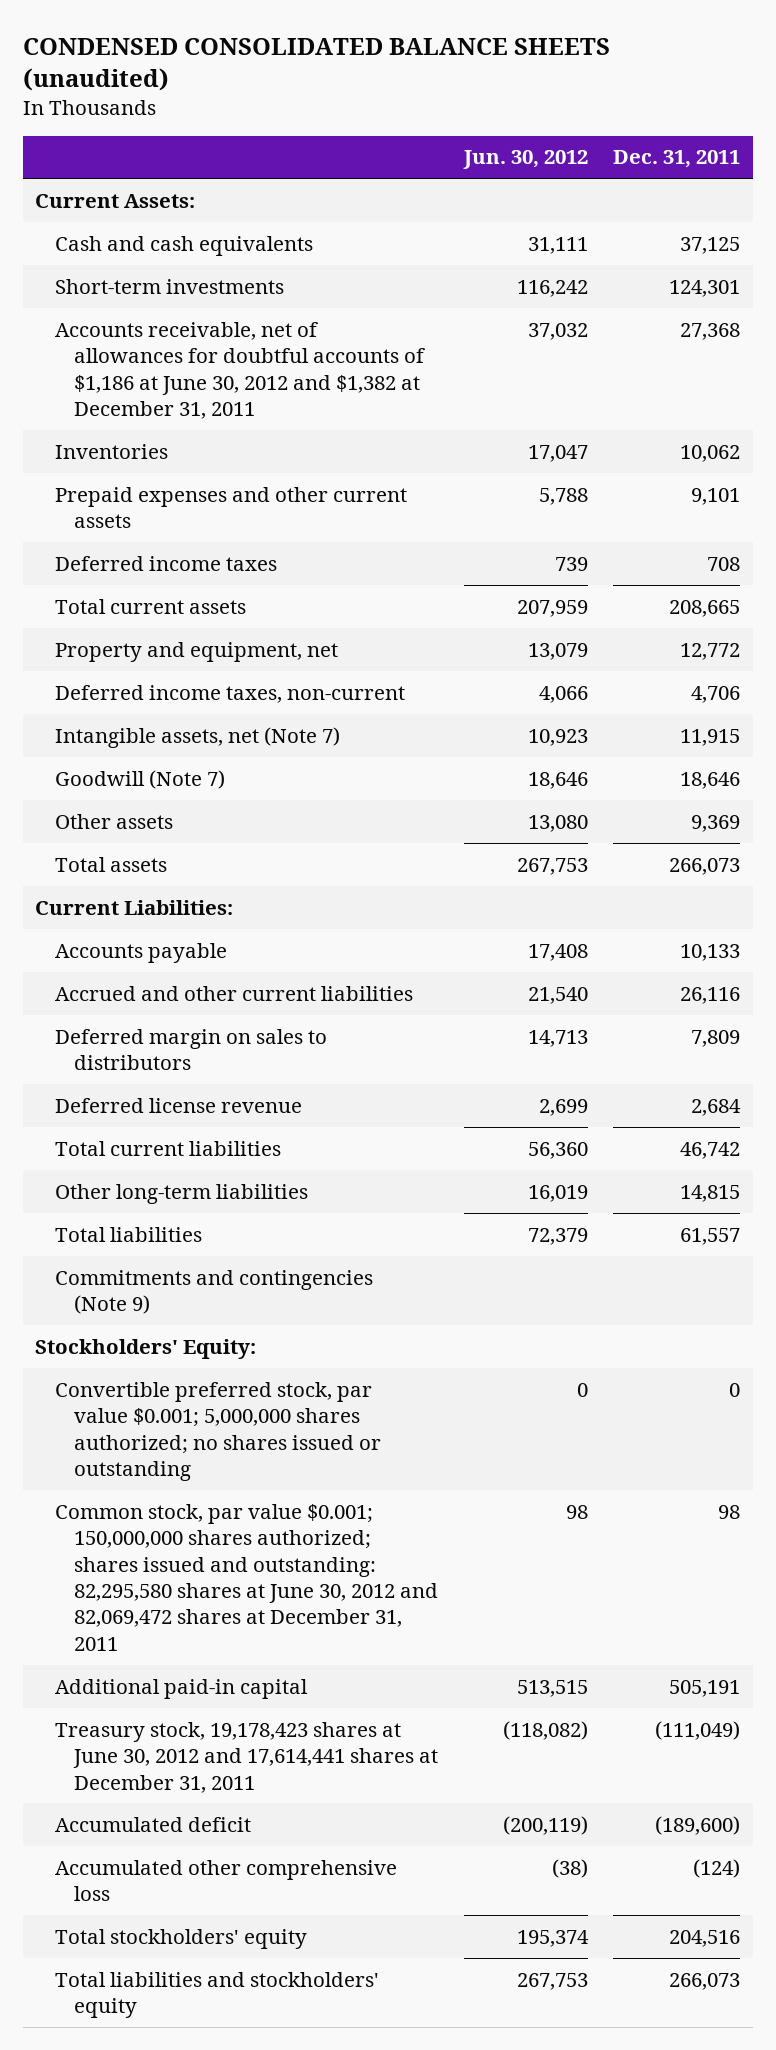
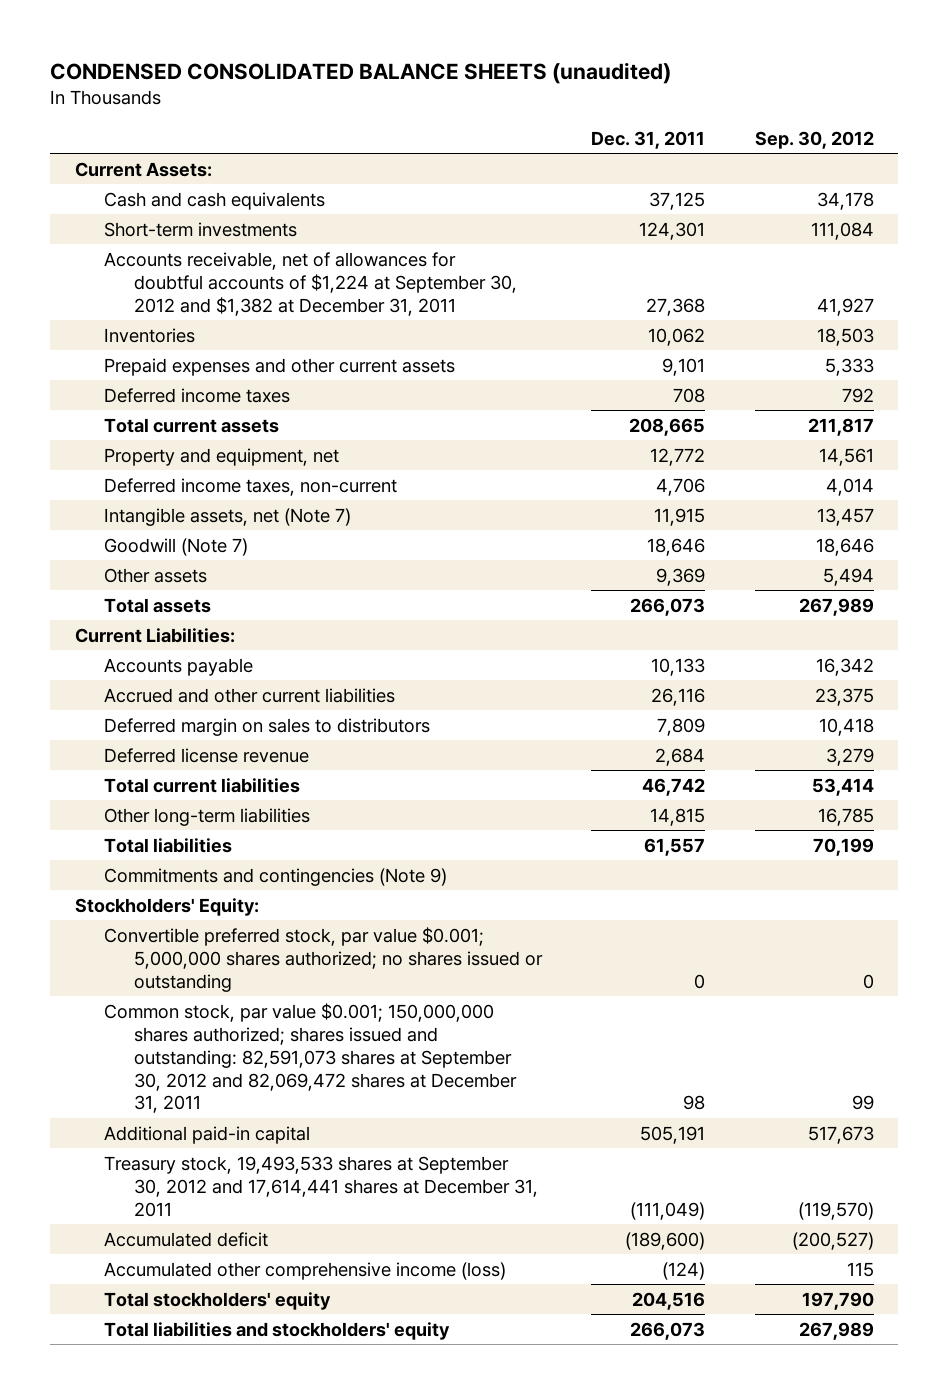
[462,150,588,170] Jun. 30, 2012 -> none
none -> [754,130,874,149] Sep. 30, 2012
[54,321,426,420] Accounts receivable, net of allowances for doubtful accounts of $1,186 at June 30, 2012 and $1,382 at December 31, 2011 -> [104,251,518,316] Accounts receivable, net of allowances for doubtful accounts of $1,224 at September 30, 2012 and $1,382 at December 31, 2011
[54,1503,439,1651] Common stock, par value $0.001; 150,000,000 shares authorized; shares issued and outstanding: 82,295,580 shares at June 30, 2012 and 82,069,472 shares at December 31, 2011 -> [104,1002,518,1114] Common stock, par value $0.001; 150,000,000 shares authorized; shares issued and outstanding: 82,591,073 shares at September 30, 2012 and 82,069,472 shares at December 31, 2011
[54,1721,439,1793] Treasury stock, 19,178,423 shares at June 30, 2012 and 17,614,441 shares at December 31, 2011 -> [104,1155,539,1217] Treasury stock, 19,493,533 shares at September 30, 2012 and 17,614,441 shares at December 31, 2011
[54,1859,397,1902] Accumulated other comprehensive loss -> [104,1261,507,1280] Accumulated other comprehensive income (loss)

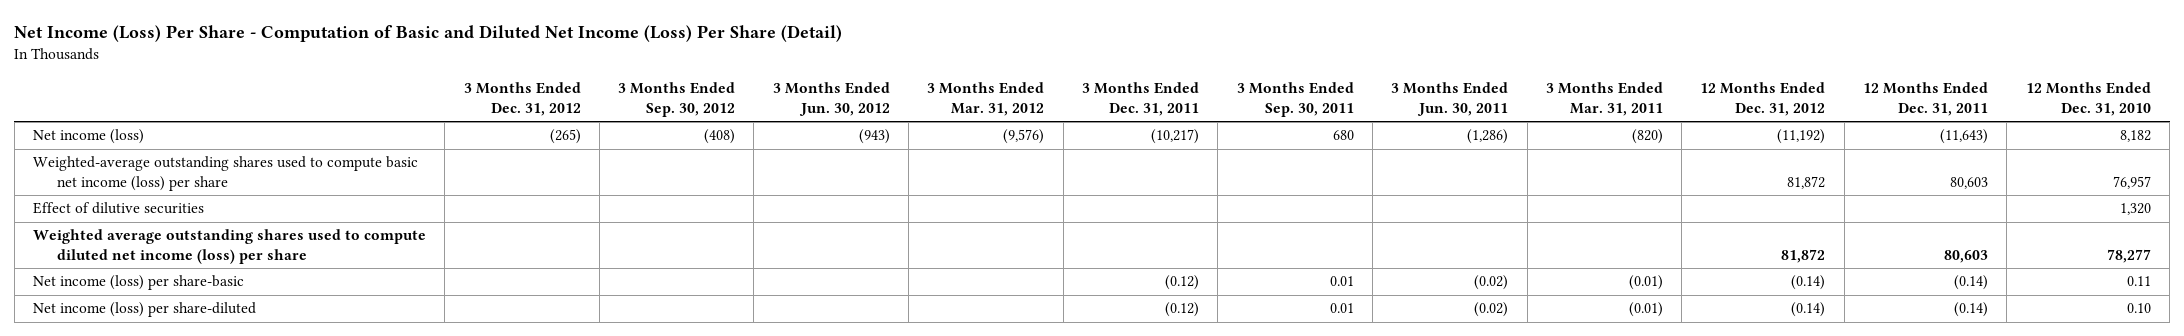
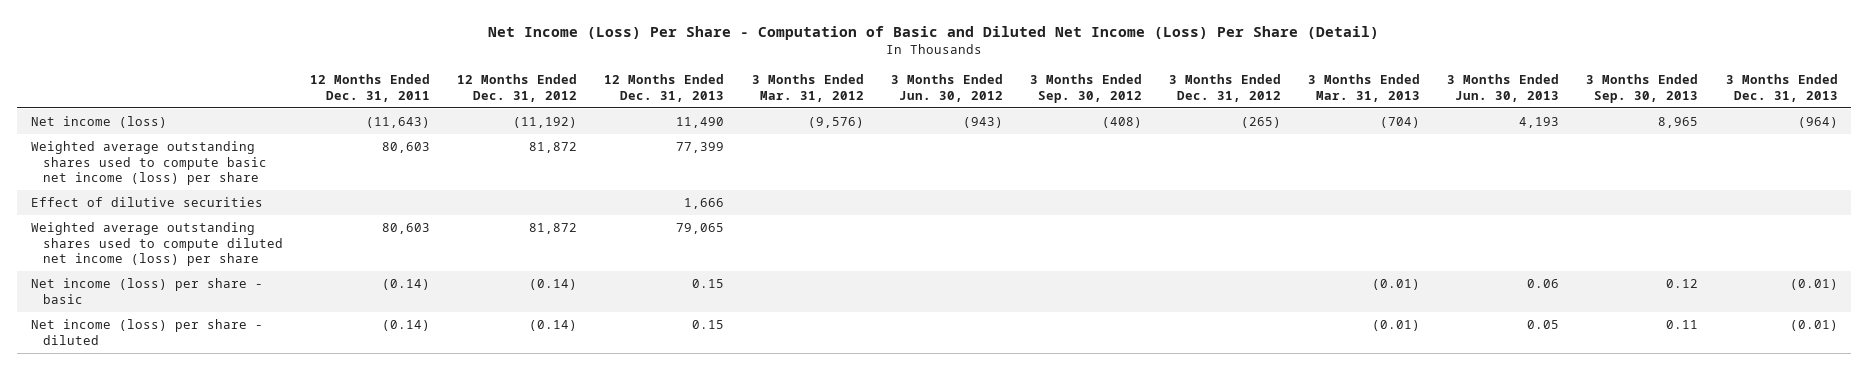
[1081,82,1199,116] 3 Months Ended Dec. 31, 2011 -> none
[1236,82,1354,117] 3 Months Ended Sep. 30, 2011 -> none
[1391,82,1509,116] 3 Months Ended Jun. 30, 2011 -> none
[1545,82,1663,116] 3 Months Ended Mar. 31, 2011 -> none
[2025,82,2151,116] 12 Months Ended Dec. 31, 2010 -> none
none -> [604,73,725,102] 12 Months Ended Dec. 31, 2013
none -> [1308,73,1421,102] 3 Months Ended Mar. 31, 2013
none -> [1447,73,1560,102] 3 Months Ended Jun. 30, 2013
none -> [1586,73,1699,103] 3 Months Ended Sep. 30, 2013
none -> [1725,73,1838,102] 3 Months Ended Dec. 31, 2013
[32,156,418,192] Weighted-average outstanding shares used to compute basic net income (loss) per share -> [31,141,268,186] Weighted average outstanding shares used to compute basic net income (loss) per share
[32,275,244,291] Net income (loss) per share-basic -> [31,278,264,304] Net income (loss) per share - basic
[32,302,256,318] Net income (loss) per share-diluted -> [31,319,264,345] Net income (loss) per share - diluted

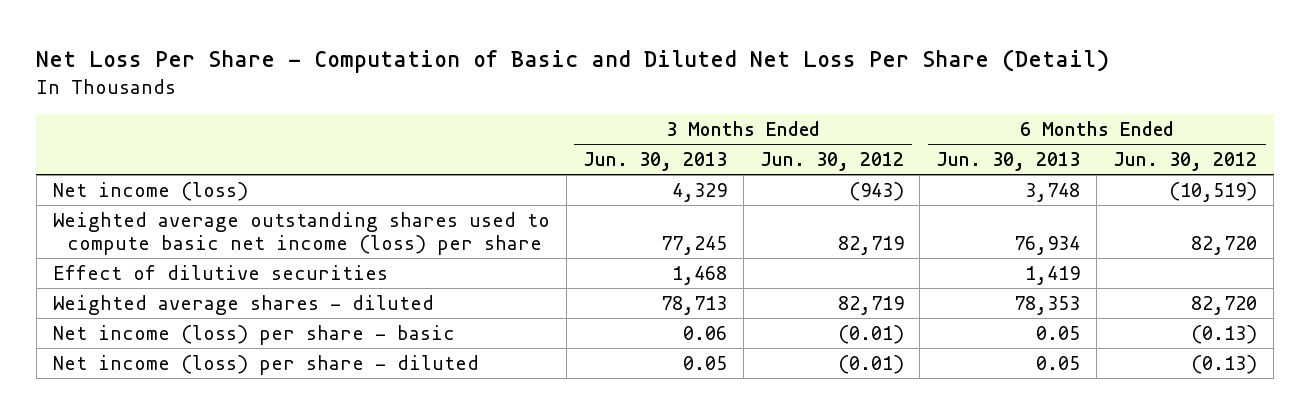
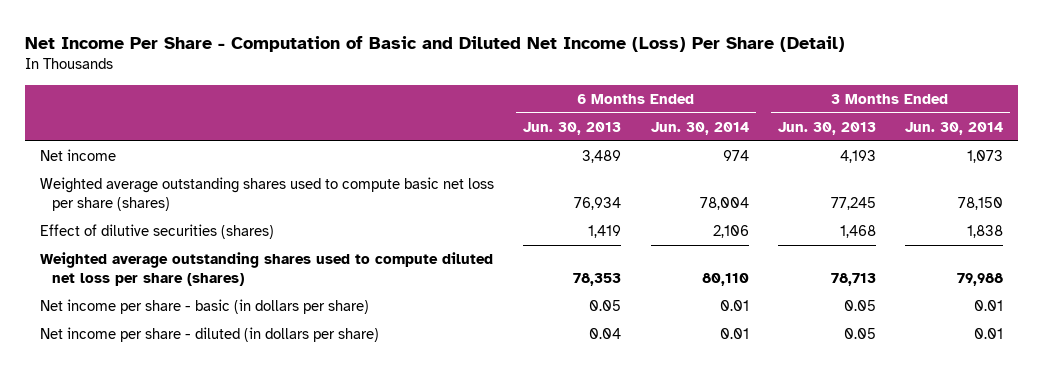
[36,49,1110,74] Net Loss Per Share - Computation of Basic and Diluted Net Loss Per Share (Detail) -> [25,35,846,52] Net Income Per Share - Computation of Basic and Diluted Net Income (Loss) Per Share (Detail)
[759,151,904,171] Jun. 30, 2012 -> none
[1113,151,1258,171] Jun. 30, 2012 -> none
none -> [650,121,749,135] Jun. 30, 2014
none -> [905,121,1004,135] Jun. 30, 2014
[52,181,248,201] Net income (loss) -> [39,149,116,162] Net income
[671,182,727,202] 4,329 -> [839,150,876,164] 4,193
[1025,182,1081,202] 3,748 -> [582,150,622,164] 3,489
[52,211,550,256] Weighted average outstanding shares used to compute basic net income (loss) per share -> [39,177,494,211] Weighted average outstanding shares used to compute basic net loss per share (shares)
[52,264,388,280] Effect of dilutive securities -> [39,224,274,240] Effect of dilutive securities (shares)
[52,294,434,315] Weighted average shares - diluted -> [39,252,493,286] Weighted average outstanding shares used to compute diluted net loss per share (shares)
[52,324,455,345] Net income (loss) per share - basic -> [39,299,369,315] Net income per share - basic (in dollars per share)
[682,325,727,340] 0.06 -> [843,300,876,312] 0.05
[52,354,479,375] Net income (loss) per share - diluted -> [39,327,379,343] Net income per share - diluted (in dollars per share)
[1036,355,1081,370] 0.05 -> [589,328,622,340] 0.04

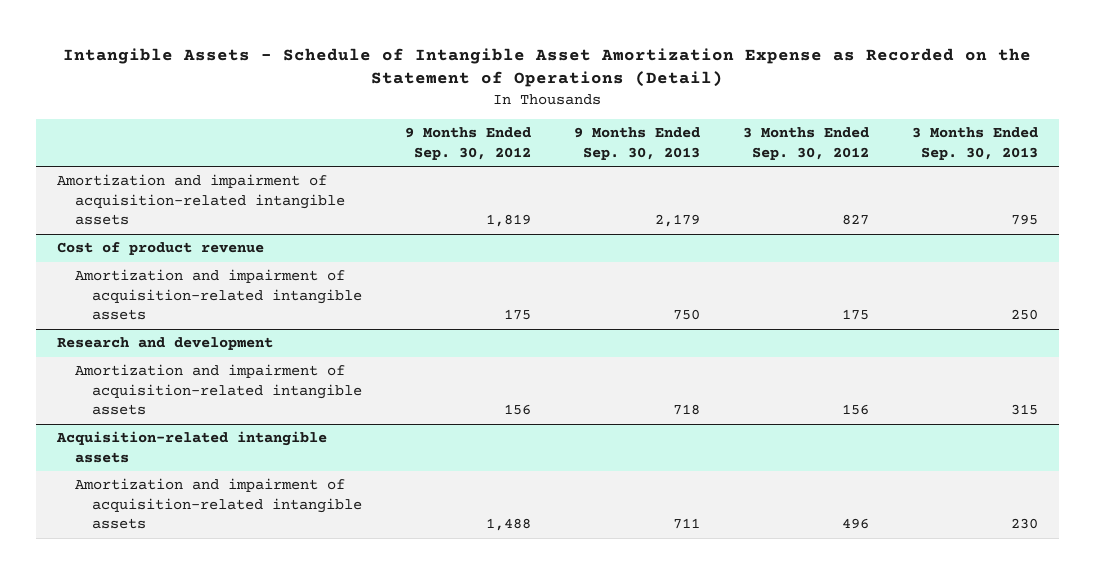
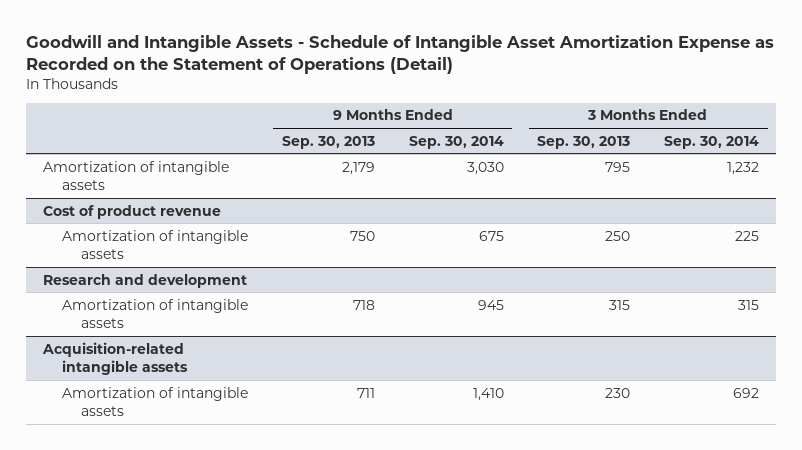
[63,47,1032,88] Intangible Assets - Schedule of Intangible Asset Amortization Expense as Recorded on the Statement of Operations (Detail) -> [25,34,774,74] Goodwill and Intangible Assets - Schedule of Intangible Asset Amortization Expense as Recorded on the Statement of Operations (Detail)
[405,127,532,160] 9 Months Ended Sep. 30, 2012 -> none
[742,127,869,160] 3 Months Ended Sep. 30, 2012 -> none
none -> [408,135,504,149] Sep. 30, 2014
none -> [664,135,760,149] Sep. 30, 2014
[57,174,345,226] Amortization and impairment of acquisition-related intangible assets -> [42,160,229,190] Amortization of intangible assets
[74,269,363,321] Amortization and impairment of acquisition-related intangible assets -> [61,229,248,259] Amortization of intangible assets
[74,364,363,416] Amortization and impairment of acquisition-related intangible assets -> [61,298,248,328] Amortization of intangible assets
[74,478,363,530] Amortization and impairment of acquisition-related intangible assets -> [61,386,248,416] Amortization of intangible assets

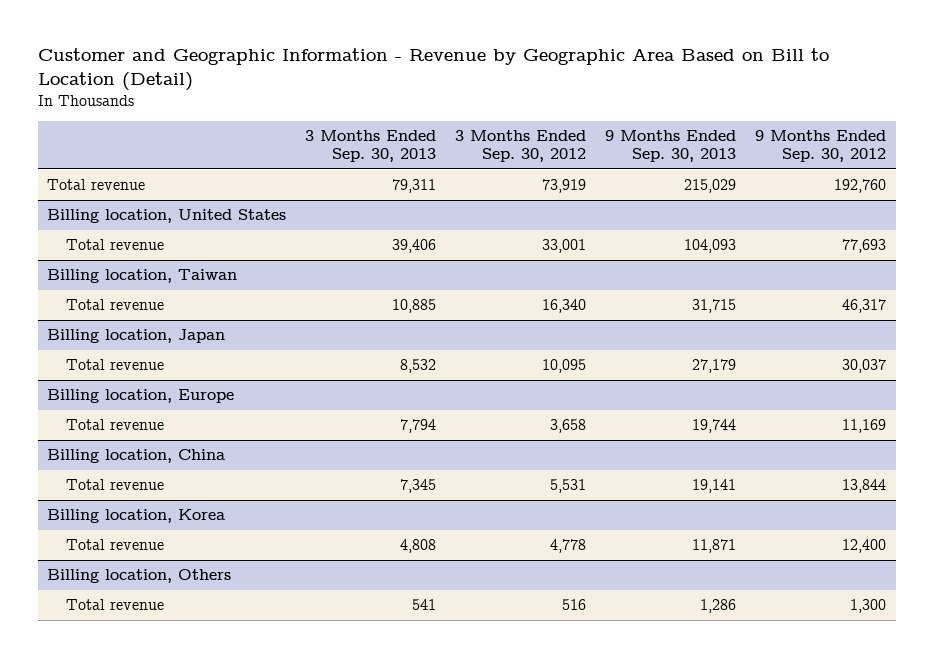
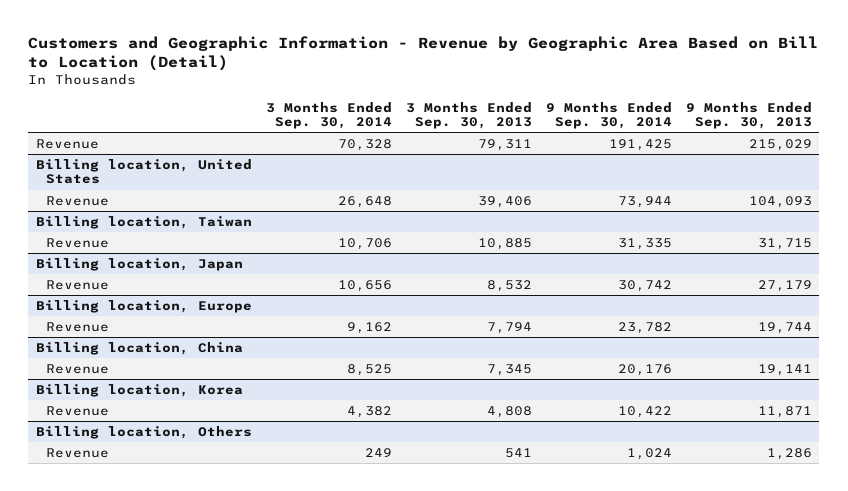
[37,48,829,92] Customer and Geographic Information - Revenue by Geographic Area Based on Bill to Location (Detail) -> [28,35,819,72] Customers and Geographic Information - Revenue by Geographic Area Based on Bill to Location (Detail)
[455,130,587,163] 3 Months Ended Sep. 30, 2012 -> none
[755,130,887,163] 9 Months Ended Sep. 30, 2012 -> none
none -> [265,101,392,130] 3 Months Ended Sep. 30, 2014
none -> [545,101,672,130] 9 Months Ended Sep. 30, 2014
[47,179,146,191] Total revenue -> [35,139,99,150] Revenue
[65,239,164,251] Total revenue -> [46,196,110,207] Revenue
[65,299,164,311] Total revenue -> [46,238,110,249] Revenue
[65,359,164,371] Total revenue -> [46,280,110,291] Revenue
[65,419,164,431] Total revenue -> [46,322,110,333] Revenue
[65,479,164,491] Total revenue -> [46,364,110,375] Revenue
[65,539,164,551] Total revenue -> [46,406,110,417] Revenue
[65,599,164,611] Total revenue -> [46,448,110,459] Revenue

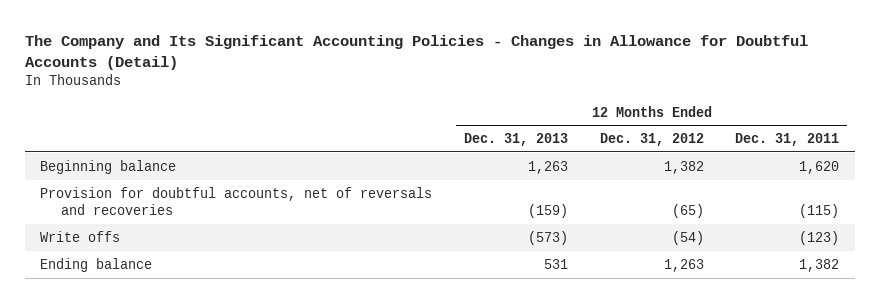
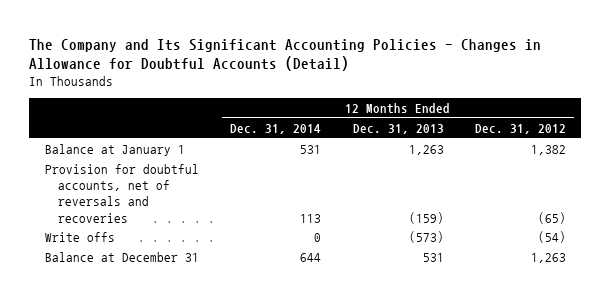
[735,133,840,147] Dec. 31, 2011 -> none
none -> [230,123,322,134] Dec. 31, 2014
[40,159,177,174] Beginning balance -> [45,143,186,156] Balance at January 1
[40,257,153,272] Ending balance -> [45,251,200,262] Balance at December 31

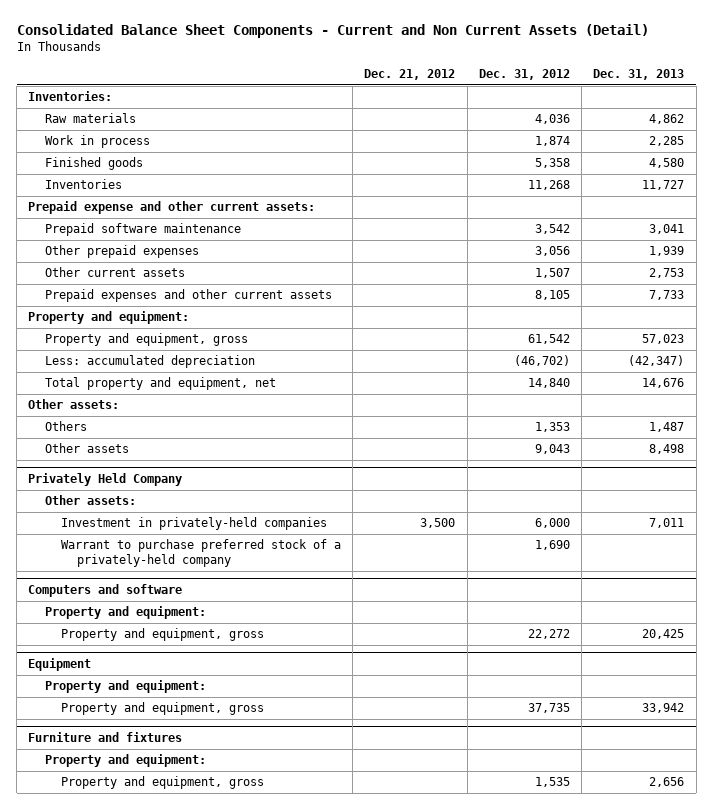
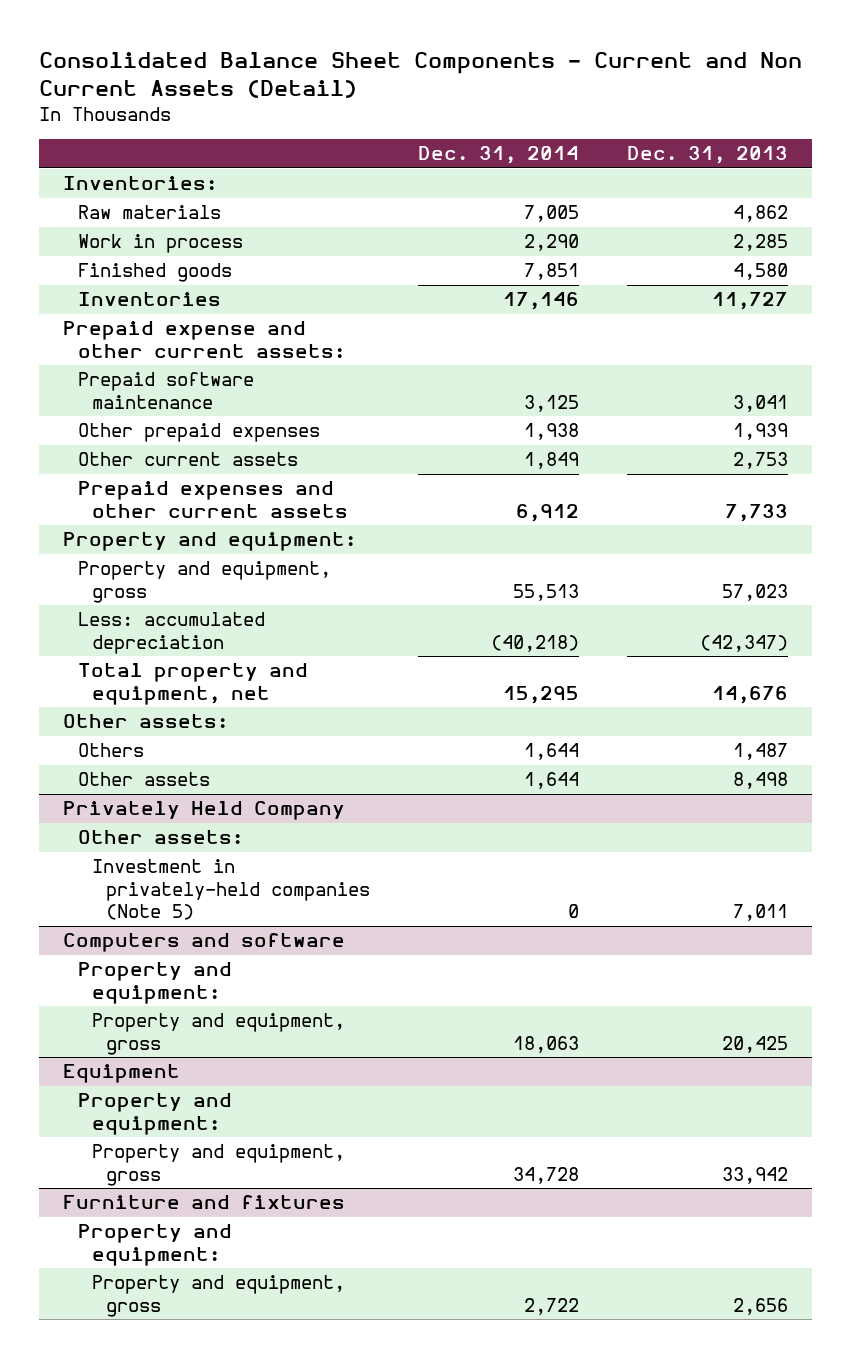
[364,68,456,80] Dec. 21, 2012 -> none
[478,68,570,80] Dec. 31, 2012 -> none
none -> [418,146,580,165] Dec. 31, 2014
[60,539,341,568] Warrant to purchase preferred stock of a privately-held company -> none
[60,517,327,531] Investment in privately-held companies -> [91,859,371,921] Investment in privately-held companies (Note 5)

